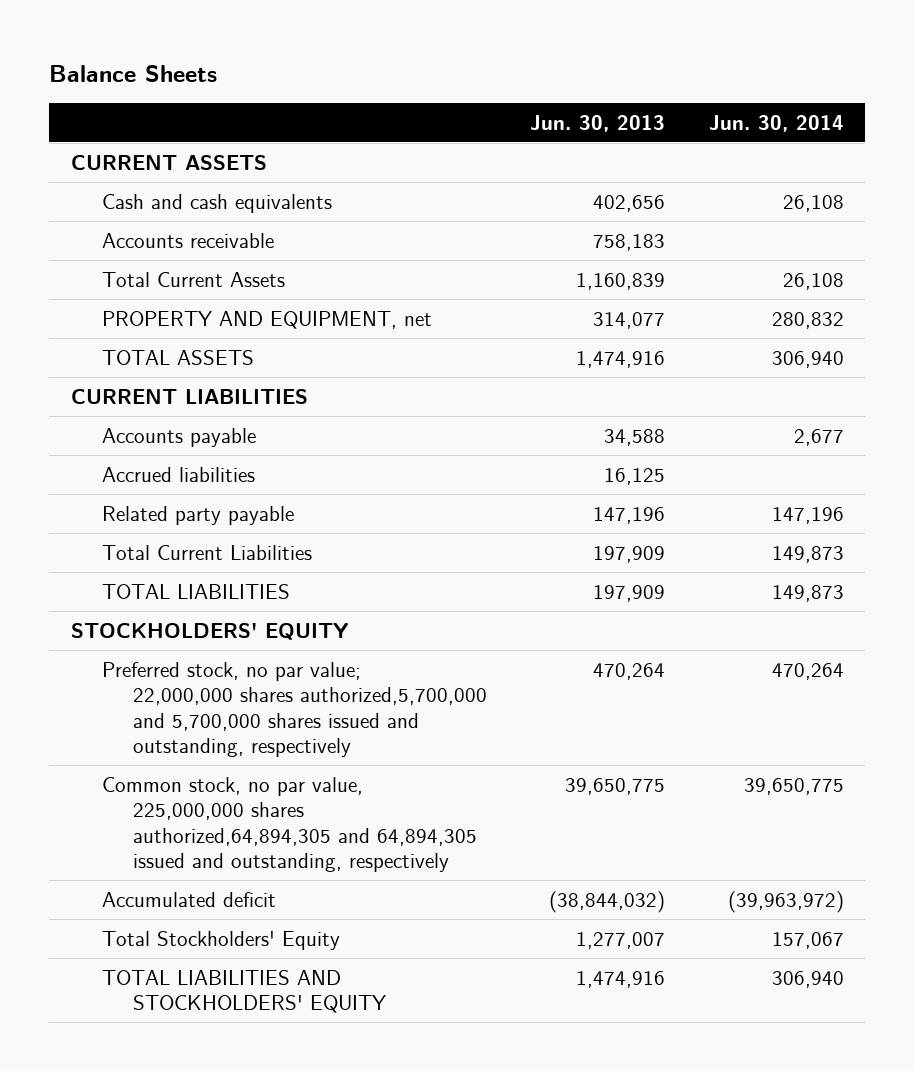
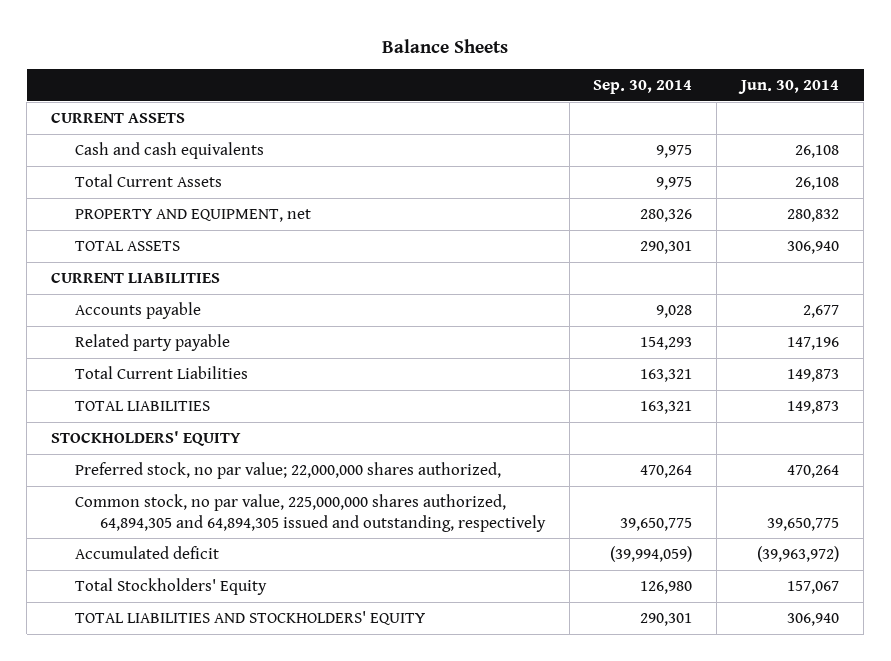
[530,114,666,132] Jun. 30, 2013 -> none
none -> [593,80,693,95] Sep. 30, 2014
[102,232,275,248] Accounts receivable -> none
[102,466,256,482] Accrued liabilities -> none
[102,661,488,758] Preferred stock, no par value; 22,000,000 shares authorized,5,700,000 and 5,700,000 shares issued and outstanding, respectively -> [75,461,502,479] Preferred stock, no par value; 22,000,000 shares authorized,
[102,776,478,873] Common stock, no par value, 225,000,000 shares authorized,64,894,305 and 64,894,305 issued and outstanding, respectively -> [75,493,546,532] Common stock, no par value, 225,000,000 shares authorized, 64,894,305 and 64,894,305 issued and outstanding, respectively

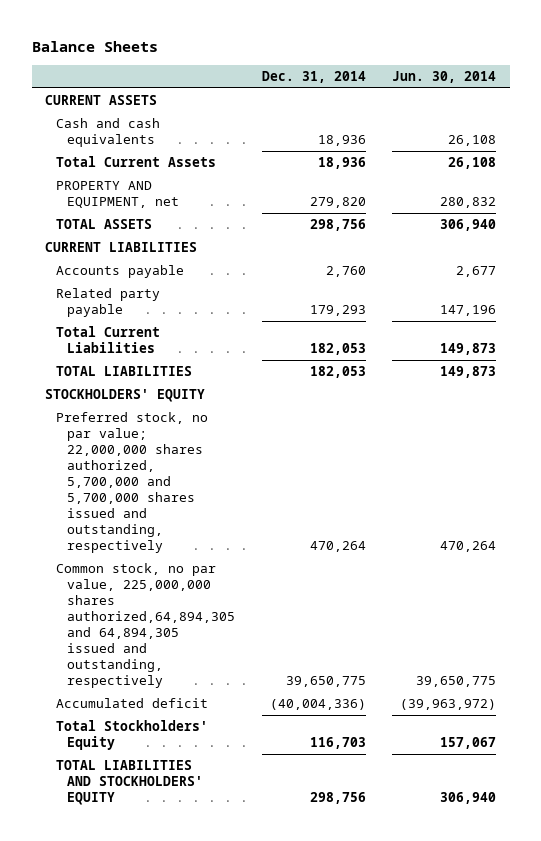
[593,80,693,95] Sep. 30, 2014 -> none
none -> [261,70,366,83] Dec. 31, 2014
[75,461,502,479] Preferred stock, no par value; 22,000,000 shares authorized, -> [55,412,208,553] Preferred stock, no par value; 22,000,000 shares authorized, 5,700,000 and 5,700,000 shares issued and outstanding, respectively
[75,493,546,532] Common stock, no par value, 225,000,000 shares authorized, 64,894,305 and 64,894,305 issued and outstanding, respectively -> [55,563,235,688] Common stock, no par value, 225,000,000 shares authorized,64,894,305 and 64,894,305 issued and outstanding, respectively

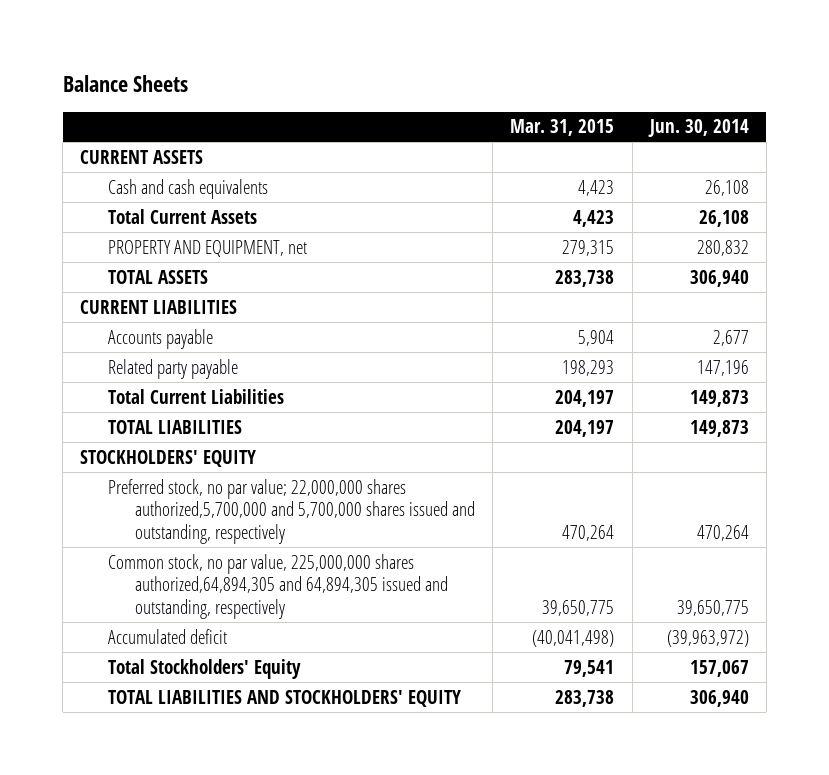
[261,70,366,83] Dec. 31, 2014 -> none
none -> [510,119,615,137] Mar. 31, 2015
[55,412,208,553] Preferred stock, no par value; 22,000,000 shares authorized, 5,700,000 and 5,700,000 shares issued and outstanding, respectively -> [107,478,476,544] Preferred stock, no par value; 22,000,000 shares authorized,5,700,000 and 5,700,000 shares issued and outstanding, respectively

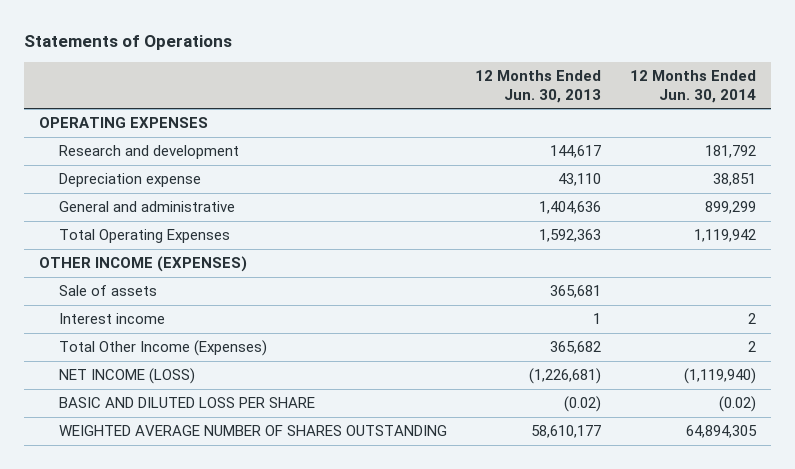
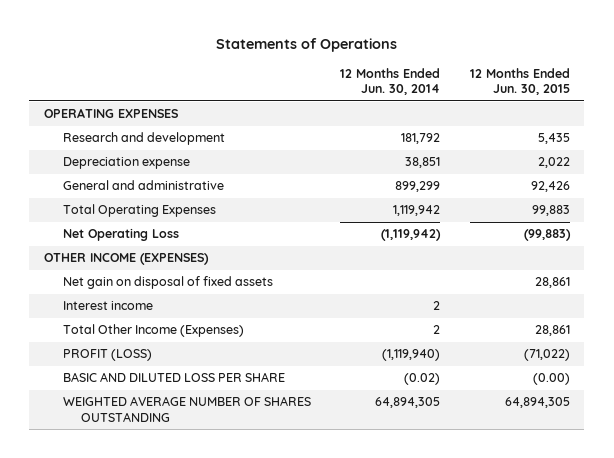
[475,70,602,103] 12 Months Ended Jun. 30, 2013 -> none
none -> [469,67,570,96] 12 Months Ended Jun. 30, 2015
none -> [62,228,179,242] Net Operating Loss
[58,285,157,297] Sale of assets -> none
none -> [62,276,273,290] Net gain on disposal of fixed assets
[58,368,195,385] NET INCOME (LOSS) -> [62,349,152,362] PROFIT (LOSS)

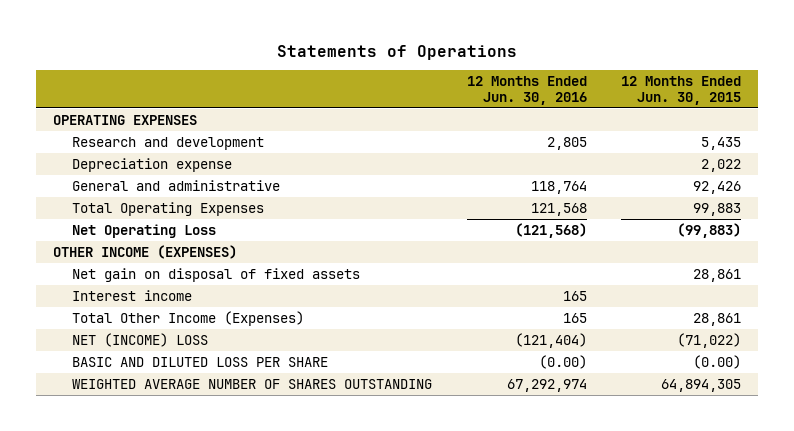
[340,67,441,96] 12 Months Ended Jun. 30, 2014 -> none
none -> [466,75,587,105] 12 Months Ended Jun. 30, 2016
[62,349,152,362] PROFIT (LOSS) -> [72,332,209,347] NET (INCOME) LOSS

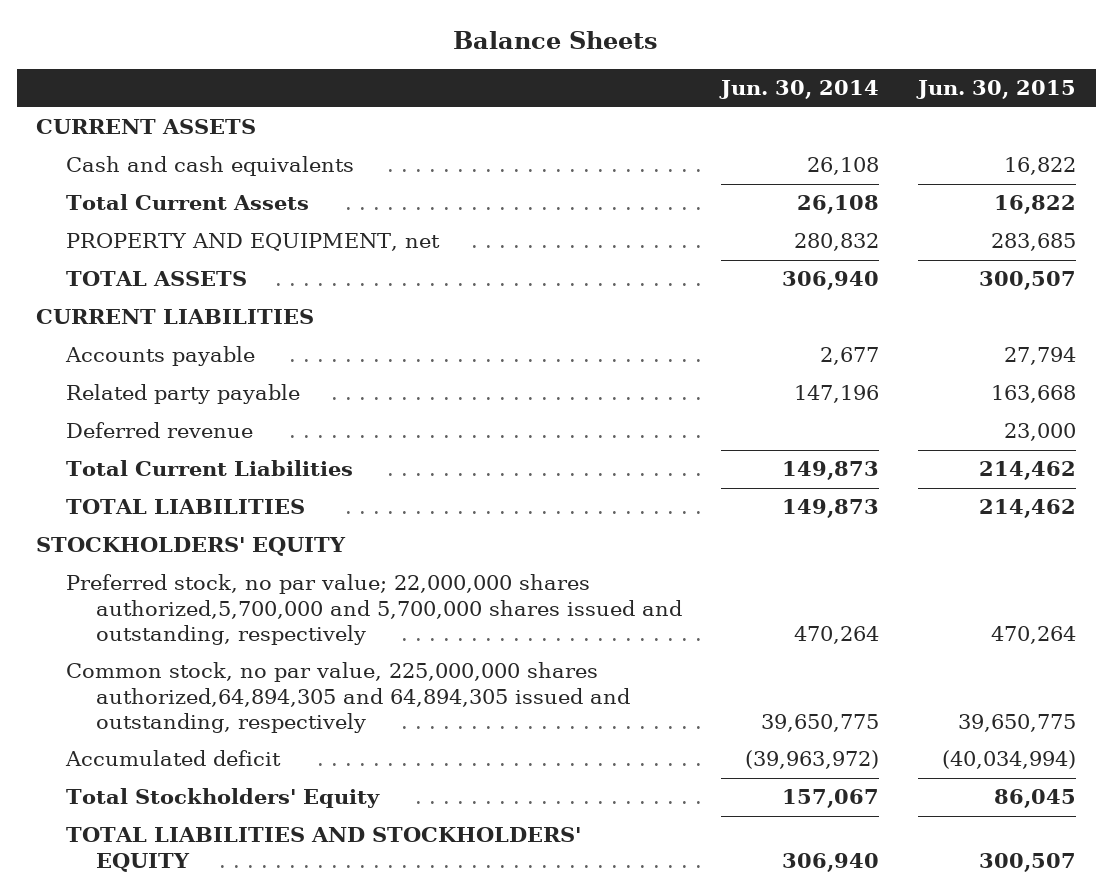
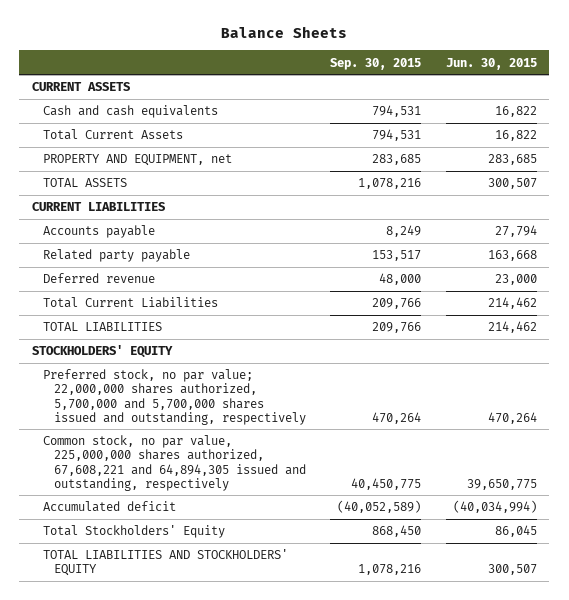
[719,80,880,100] Jun. 30, 2014 -> none
none -> [330,57,422,70] Sep. 30, 2015
[66,574,682,645] Preferred stock, no par value; 22,000,000 shares authorized,5,700,000 and 5,700,000 shares issued and outstanding, respectively -> [42,369,306,425] Preferred stock, no par value; 22,000,000 shares authorized, 5,700,000 and 5,700,000 shares issued and outstanding, respectively
[66,662,630,733] Common stock, no par value, 225,000,000 shares authorized,64,894,305 and 64,894,305 issued and outstanding, respectively -> [42,435,306,491] Common stock, no par value, 225,000,000 shares authorized, 67,608,221 and 64,894,305 issued and outstanding, respectively

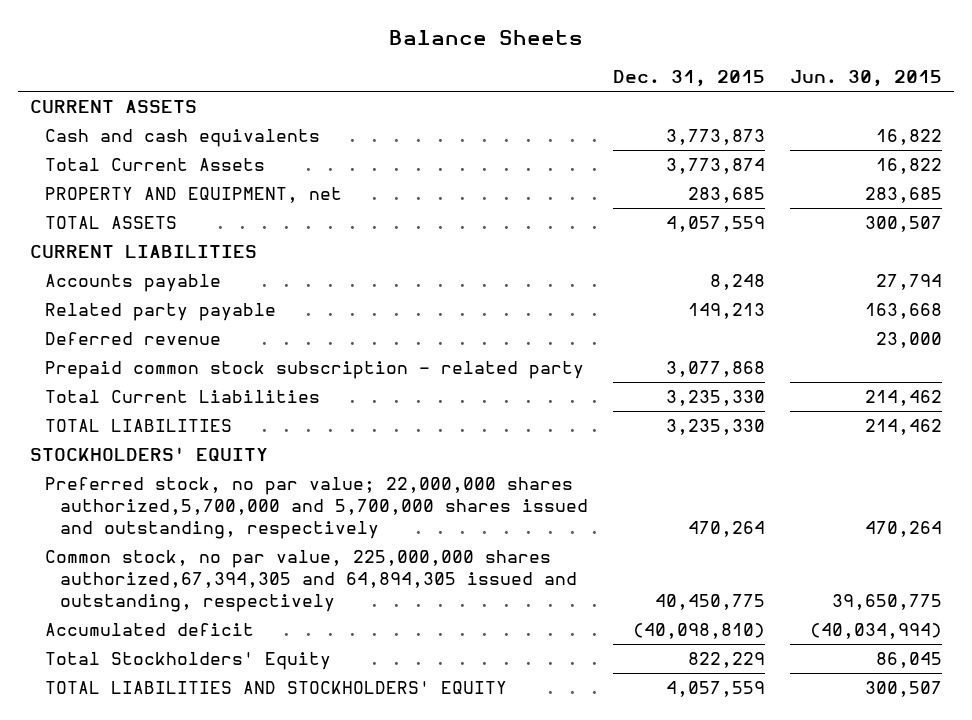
[330,57,422,70] Sep. 30, 2015 -> none
none -> [612,70,765,88] Dec. 31, 2015
none -> [45,361,585,380] Prepaid common stock subscription - related party
[42,369,306,425] Preferred stock, no par value; 22,000,000 shares authorized, 5,700,000 and 5,700,000 shares issued and outstanding, respectively -> [45,477,588,539] Preferred stock, no par value; 22,000,000 shares authorized,5,700,000 and 5,700,000 shares issued and outstanding, respectively
[42,435,306,491] Common stock, no par value, 225,000,000 shares authorized, 67,608,221 and 64,894,305 issued and outstanding, respectively -> [45,550,577,612] Common stock, no par value, 225,000,000 shares authorized,67,394,305 and 64,894,305 issued and outstanding, respectively

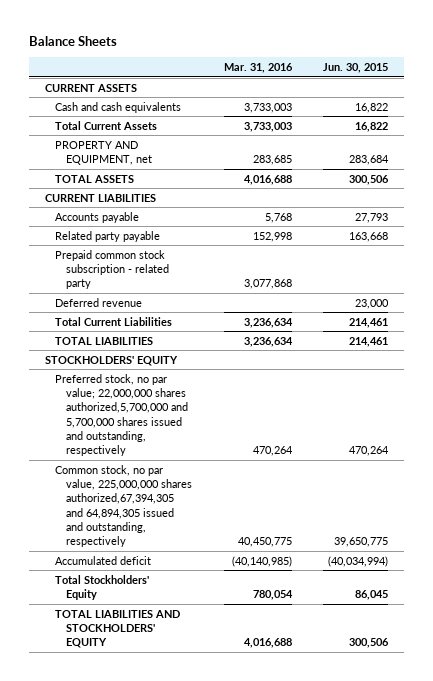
[612,70,765,88] Dec. 31, 2015 -> none
none -> [223,63,293,74] Mar. 31, 2016
[864,187,942,204] 283,685 -> [349,155,390,166] 283,684
[864,216,942,233] 300,507 -> [349,174,390,185] 300,506
[875,274,942,291] 27,794 -> [355,212,389,223] 27,793
[45,332,222,346] Deferred revenue -> [55,297,143,307] Deferred revenue
[864,390,942,407] 214,462 -> [349,317,389,328] 214,461
[864,419,942,436] 214,462 -> [349,336,389,347] 214,461
[864,681,942,698] 300,507 -> [349,638,390,649] 300,506

